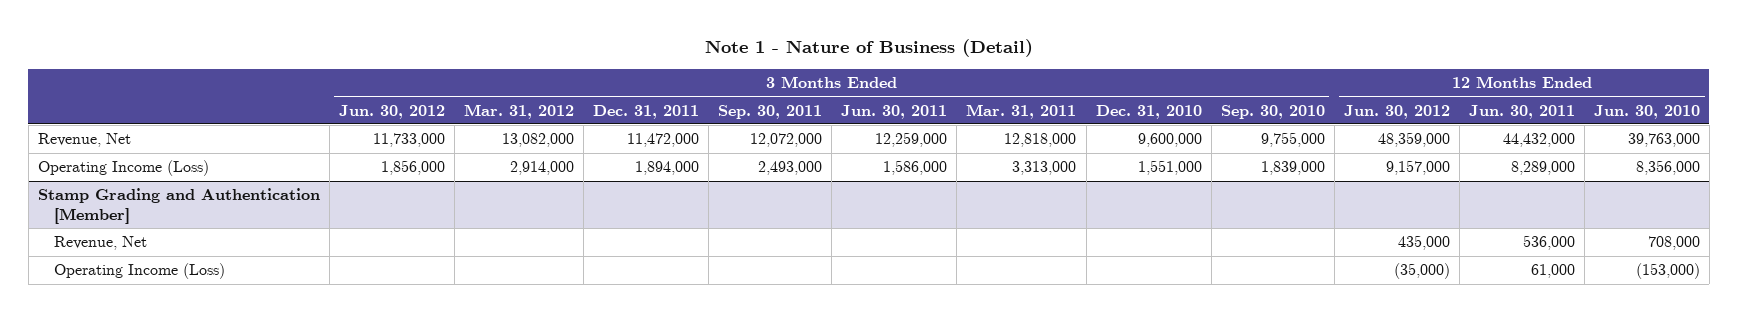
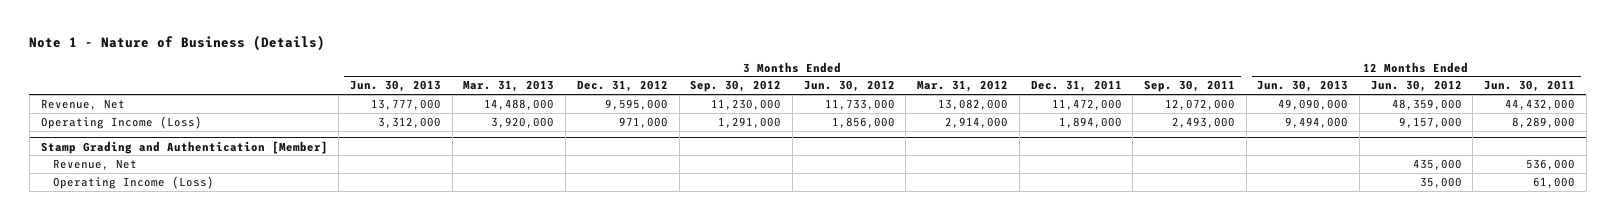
[704,39,1033,58] Note 1 - Nature of Business (Detail) -> [29,35,326,52] Note 1 - Nature of Business (Details)
[841,104,948,119] Jun. 30, 2011 -> none
[966,103,1077,119] Mar. 31, 2011 -> none
[1095,104,1202,119] Dec. 31, 2010 -> none
[1220,104,1325,119] Sep. 30, 2010 -> none
[1593,104,1700,119] Jun. 30, 2010 -> none
none -> [350,80,442,93] Jun. 30, 2013
none -> [463,80,555,93] Mar. 31, 2013
none -> [576,80,668,93] Dec. 31, 2012
none -> [690,80,782,93] Sep. 30, 2012
none -> [1257,80,1349,93] Jun. 30, 2013
[1393,263,1450,280] (35,000) -> [1419,176,1462,188] 35,000

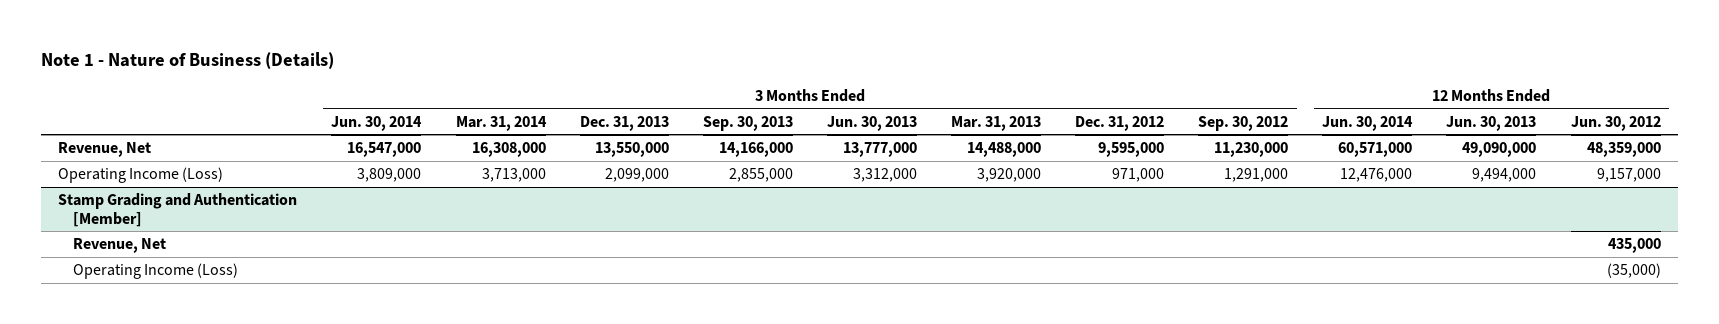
[803,80,895,93] Jun. 30, 2012 -> none
[917,80,1009,93] Mar. 31, 2012 -> none
[1030,80,1122,93] Dec. 31, 2011 -> none
[1143,80,1235,93] Sep. 30, 2011 -> none
[1484,80,1576,93] Jun. 30, 2011 -> none
none -> [331,115,423,131] Jun. 30, 2014
none -> [455,115,547,131] Mar. 31, 2014
none -> [579,115,669,131] Dec. 31, 2013
none -> [702,115,793,131] Sep. 30, 2013
none -> [1322,115,1414,131] Jun. 30, 2014
[1419,176,1462,188] 35,000 -> [1606,263,1661,279] (35,000)

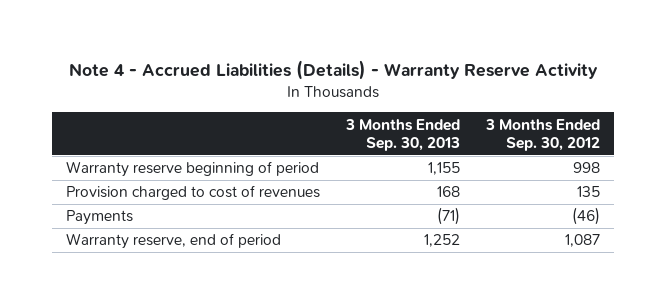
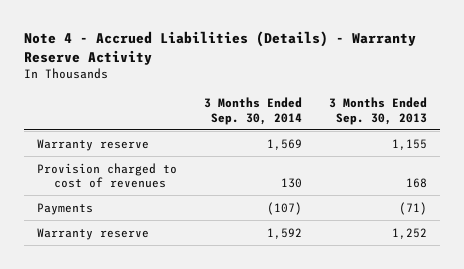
[485,118,601,151] 3 Months Ended Sep. 30, 2012 -> none
none -> [204,97,303,125] 3 Months Ended Sep. 30, 2014
[65,161,319,178] Warranty reserve beginning of period -> [37,138,150,151] Warranty reserve
[65,233,281,250] Warranty reserve, end of period -> [37,227,150,240] Warranty reserve

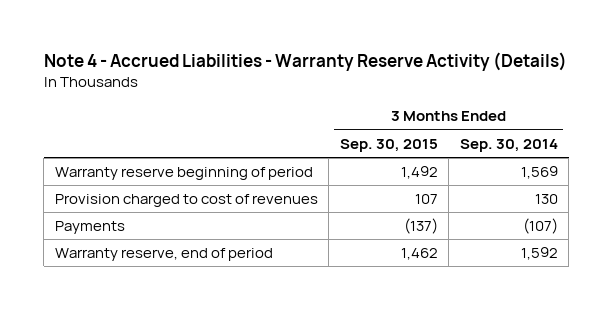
[23,30,416,65] Note 4 - Accrued Liabilities (Details) - Warranty Reserve Activity -> [43,52,567,72] Note 4 - Accrued Liabilities - Warranty Reserve Activity (Details)
[328,97,427,125] 3 Months Ended Sep. 30, 2013 -> none
none -> [339,138,438,152] Sep. 30, 2015
[37,138,150,151] Warranty reserve -> [54,167,313,181] Warranty reserve beginning of period
[37,227,150,240] Warranty reserve -> [54,248,273,262] Warranty reserve, end of period

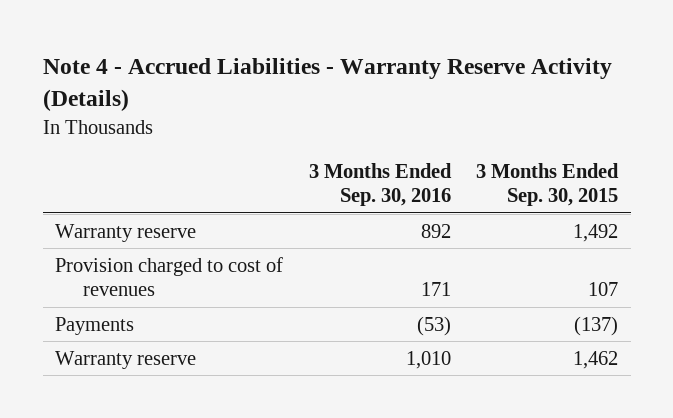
[459,138,558,152] Sep. 30, 2014 -> none
none -> [308,162,452,207] 3 Months Ended Sep. 30, 2016
[54,167,313,181] Warranty reserve beginning of period -> [55,223,197,242] Warranty reserve
[54,248,273,262] Warranty reserve, end of period -> [55,350,197,369] Warranty reserve

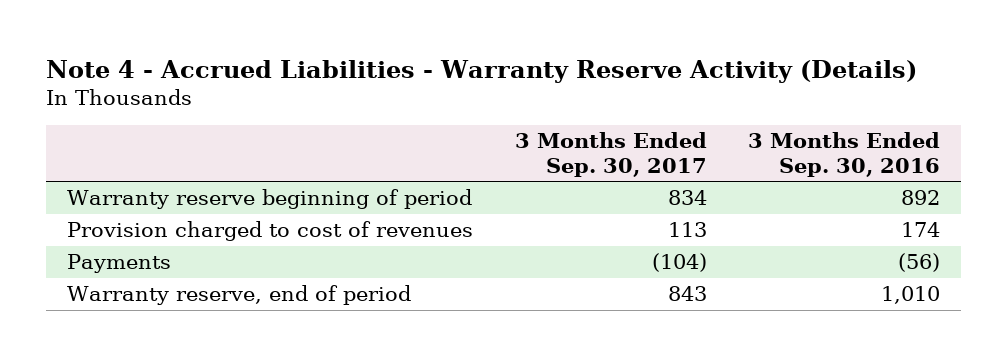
[476,162,620,207] 3 Months Ended Sep. 30, 2015 -> none
none -> [514,132,707,177] 3 Months Ended Sep. 30, 2017
[55,223,197,242] Warranty reserve -> [66,189,472,210] Warranty reserve beginning of period
[420,282,451,297] 171 -> [901,222,941,238] 174
[416,315,451,336] (53) -> [898,253,941,273] (56)
[55,350,197,369] Warranty reserve -> [66,285,411,306] Warranty reserve, end of period

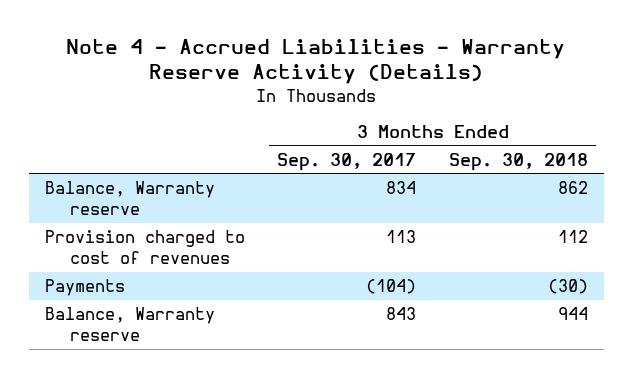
[748,132,941,177] 3 Months Ended Sep. 30, 2016 -> none
none -> [448,152,588,171] Sep. 30, 2018
[66,189,472,210] Warranty reserve beginning of period -> [44,181,215,216] Balance, Warranty reserve
[66,285,411,306] Warranty reserve, end of period -> [44,307,215,342] Balance, Warranty reserve

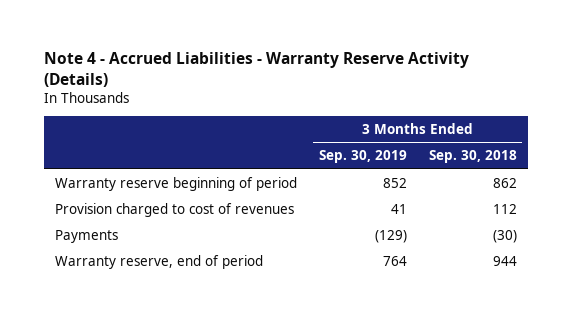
[277,152,417,171] Sep. 30, 2017 -> none
none -> [318,150,407,164] Sep. 30, 2019
[44,181,215,216] Balance, Warranty reserve -> [54,176,297,191] Warranty reserve beginning of period
[44,307,215,342] Balance, Warranty reserve -> [54,254,263,269] Warranty reserve, end of period

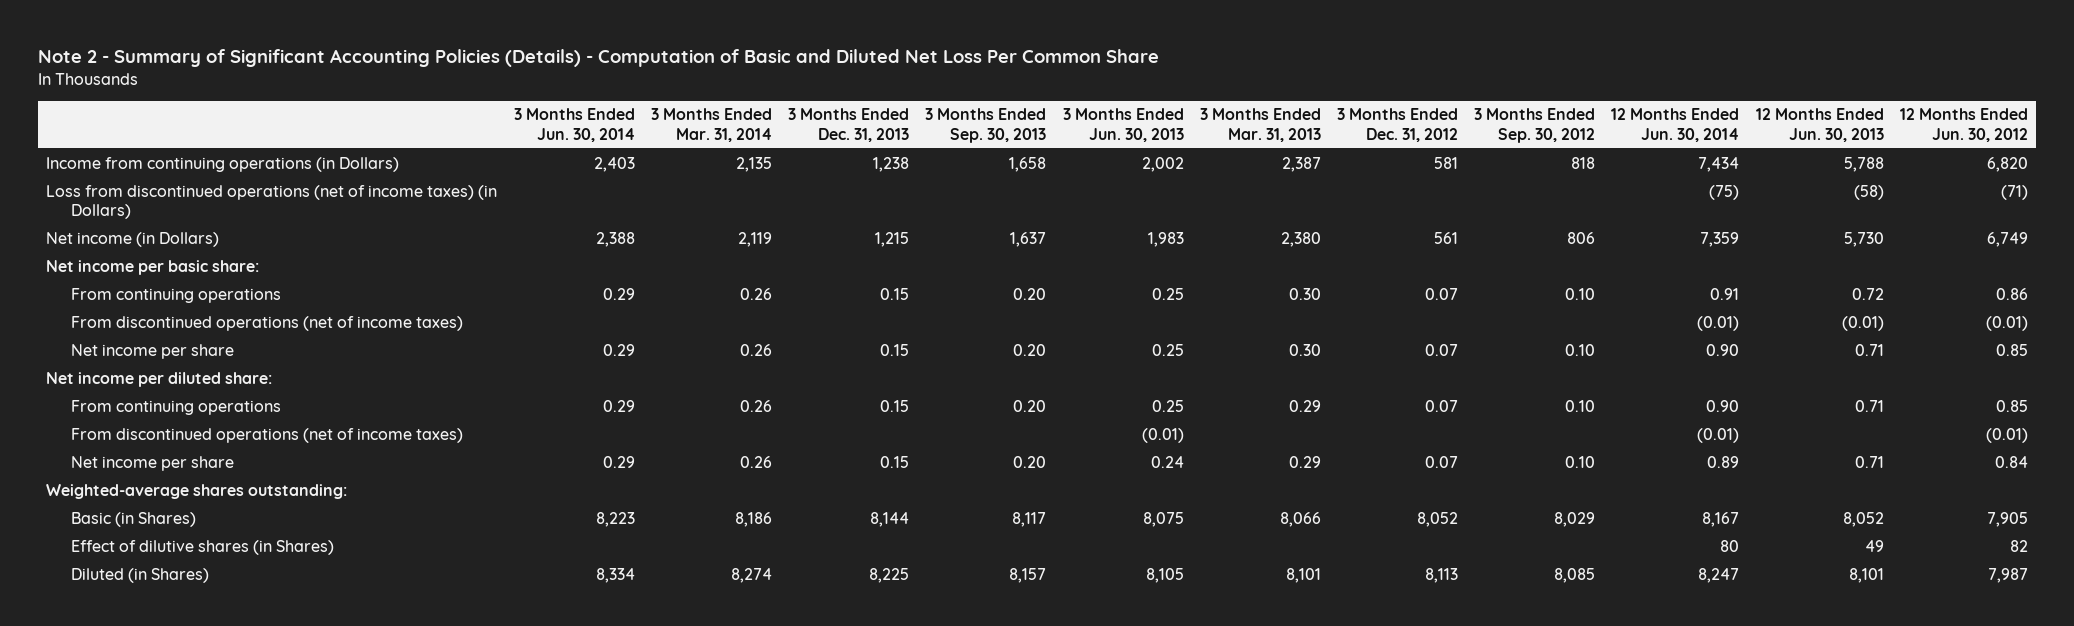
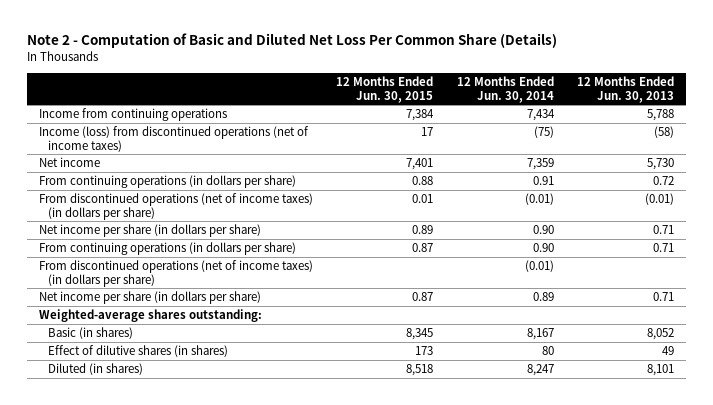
[38,48,1160,67] Note 2 - Summary of Significant Accounting Policies (Details) - Computation of Basic and Diluted Net Loss Per Common Share -> [27,33,558,49] Note 2 - Computation of Basic and Diluted Net Loss Per Common Share (Details)
[513,108,635,142] 3 Months Ended Jun. 30, 2014 -> none
[650,108,772,142] 3 Months Ended Mar. 31, 2014 -> none
[788,108,910,142] 3 Months Ended Dec. 31, 2013 -> none
[925,108,1047,143] 3 Months Ended Sep. 30, 2013 -> none
[1062,108,1184,142] 3 Months Ended Jun. 30, 2013 -> none
[1199,108,1321,142] 3 Months Ended Mar. 31, 2013 -> none
[1336,108,1458,142] 3 Months Ended Dec. 31, 2012 -> none
[1474,108,1596,143] 3 Months Ended Sep. 30, 2012 -> none
[1899,108,2028,142] 12 Months Ended Jun. 30, 2012 -> none
none -> [336,75,434,103] 12 Months Ended Jun. 30, 2015
[46,259,260,275] Net income per basic share: -> none
[46,371,273,387] Net income per diluted share: -> none
[46,156,400,172] Income from continuing operations (in Dollars) -> [39,108,228,122] Income from continuing operations
[46,184,498,220] Loss from discontinued operations (net of income taxes) (in Dollars) -> [39,126,310,152] Income (loss) from discontinued operations (net of income taxes)
[46,231,220,247] Net income (in Dollars) -> [39,157,101,168] Net income
[71,287,282,303] From continuing operations -> [39,175,297,189] From continuing operations (in dollars per share)
[71,315,464,331] From discontinued operations (net of income taxes) -> [39,193,314,220] From discontinued operations (net of income taxes) (in dollars per share)
[71,343,235,359] Net income per share -> [39,224,262,238] Net income per share (in dollars per share)
[71,399,282,415] From continuing operations -> [39,242,297,256] From continuing operations (in dollars per share)
[71,427,464,443] From discontinued operations (net of income taxes) -> [39,260,314,287] From discontinued operations (net of income taxes) (in dollars per share)
[71,455,235,471] Net income per share -> [39,291,262,305] Net income per share (in dollars per share)
[71,511,197,527] Basic (in Shares) -> [48,327,134,340] Basic (in shares)
[71,539,335,555] Effect of dilutive shares (in Shares) -> [48,345,229,358] Effect of dilutive shares (in shares)
[71,567,210,583] Diluted (in Shares) -> [48,363,144,376] Diluted (in shares)

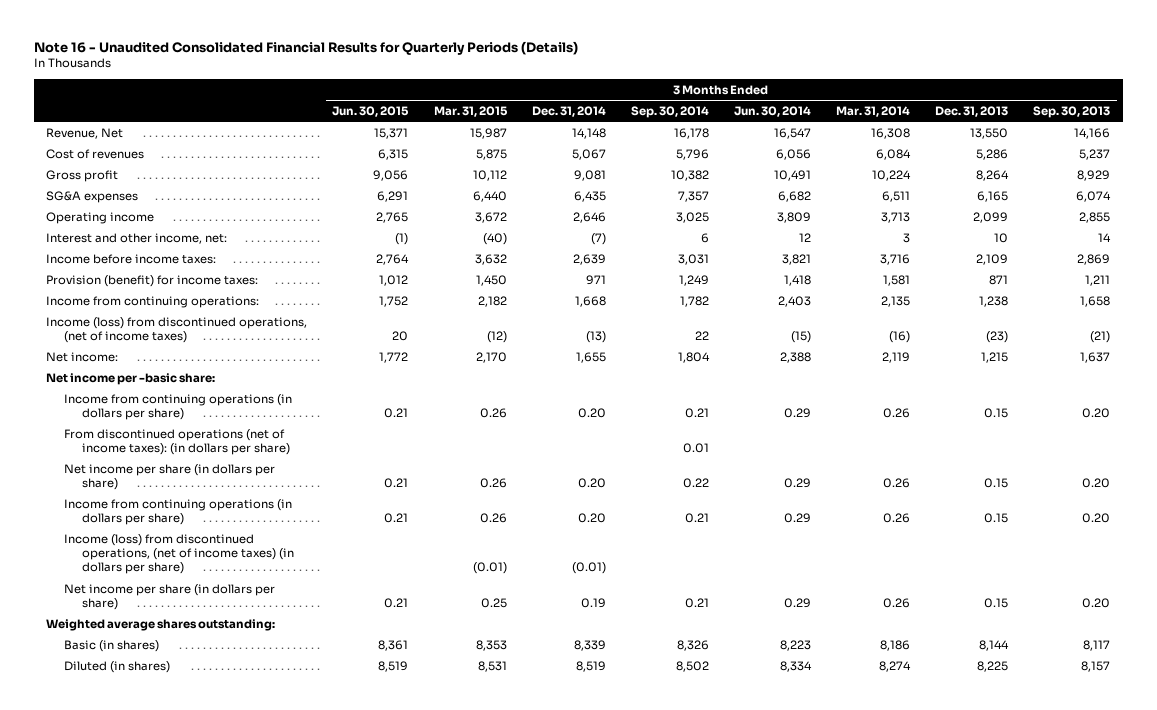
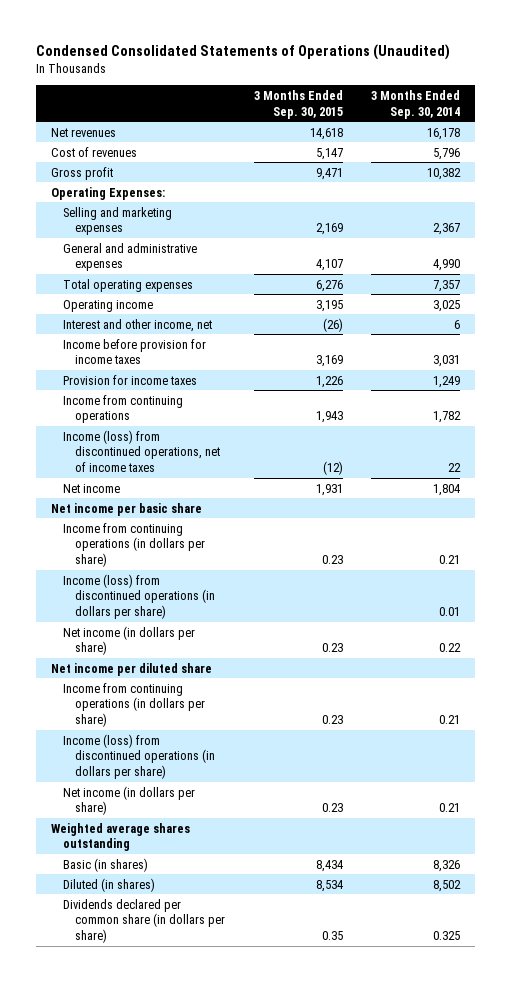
[33,40,578,55] Note 16 - Unaudited Consolidated Financial Results for Quarterly Periods (Details) -> [36,43,451,60] Condensed Consolidated Statements of Operations (Unaudited)
[332,105,410,117] Jun. 30, 2015 -> none
[433,105,508,117] Mar. 31, 2015 -> none
[531,105,606,117] Dec. 31, 2014 -> none
[734,105,812,117] Jun. 30, 2014 -> none
[836,105,911,117] Mar. 31, 2014 -> none
[935,105,1009,117] Dec. 31, 2013 -> none
[1033,105,1111,118] Sep. 30, 2013 -> none
none -> [253,90,343,119] 3 Months Ended Sep. 30, 2015
[46,127,124,139] Revenue, Net -> [50,127,116,137] Net revenues
none -> [50,186,165,200] Operating Expenses:
none -> [62,206,172,236] Selling and marketing expenses
none -> [62,242,197,272] General and administrative expenses
[46,190,139,203] SG&A expenses -> [62,278,193,292] Total operating expenses
[46,232,228,244] Interest and other income, net: -> [62,318,212,332] Interest and other income, net
[46,253,217,264] Income before income taxes: -> [62,338,206,365] Income before provision for income taxes
[46,274,259,287] Provision (benefit) for income taxes: -> [62,374,197,385] Provision for income taxes
[46,295,260,308] Income from continuing operations: -> [62,394,183,424] Income from continuing operations
[46,316,308,344] Income (loss) from discontinued operations, (net of income taxes) -> [62,429,220,472] Income (loss) from discontinued operations, net of income taxes
[46,351,119,362] Net income: -> [62,483,120,493] Net income
[46,372,216,385] Net income per -basic share: -> [50,502,202,516] Net income per basic share
[64,428,291,456] From discontinued operations (net of income taxes): (in dollars per share) -> [62,573,215,619] Income (loss) from discontinued operations (in dollars per share)
[64,463,276,491] Net income per share (in dollars per share) -> [62,625,195,656] Net income (in dollars per share)
none -> [50,662,212,676] Net income per diluted share
[64,533,295,575] Income (loss) from discontinued operations, (net of income taxes) (in dollars per share) -> [62,733,215,779] Income (loss) from discontinued operations (in dollars per share)
[64,583,276,611] Net income per share (in dollars per share) -> [62,785,195,816] Net income (in dollars per share)
[46,618,276,631] Weighted average shares outstanding: -> [50,822,190,852] Weighted average shares outstanding
none -> [62,898,225,943] Dividends declared per common share (in dollars per share)

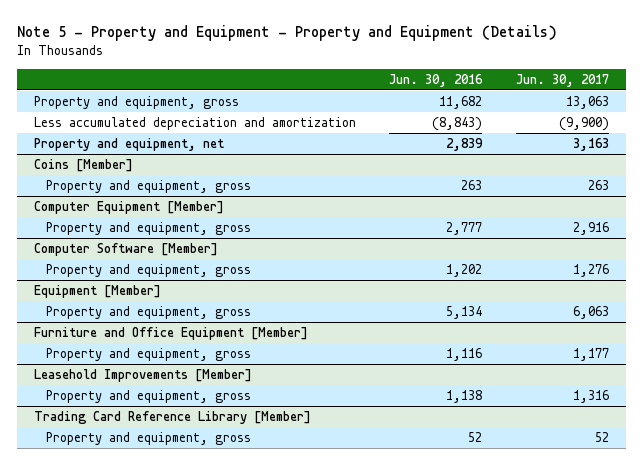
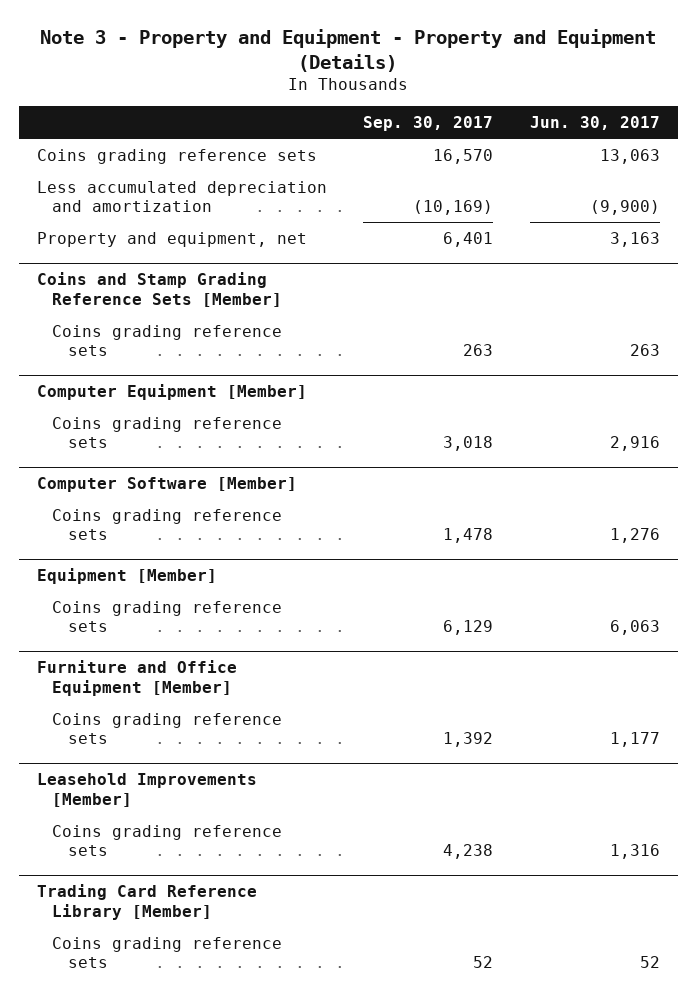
[16,25,557,42] Note 5 - Property and Equipment - Property and Equipment (Details) -> [40,28,657,72] Note 3 - Property and Equipment - Property and Equipment (Details)
[389,73,484,87] Jun. 30, 2016 -> none
none -> [363,116,494,132] Sep. 30, 2017
[33,96,239,110] Property and equipment, gross -> [37,148,318,164] Coins grading reference sets
[33,159,133,173] Coins [Member] -> none
none -> [37,272,283,307] Coins and Stamp Grading Reference Sets [Member]
[46,180,252,194] Property and equipment, gross -> [52,324,283,356] Coins grading reference sets
[46,222,252,236] Property and equipment, gross -> [52,416,283,448] Coins grading reference sets
[46,264,252,278] Property and equipment, gross -> [52,508,283,540] Coins grading reference sets
[46,306,252,320] Property and equipment, gross -> [52,600,283,632] Coins grading reference sets
[46,348,252,362] Property and equipment, gross -> [52,712,283,744] Coins grading reference sets
[46,390,252,404] Property and equipment, gross -> [52,824,283,856] Coins grading reference sets
[46,432,252,446] Property and equipment, gross -> [52,936,283,968] Coins grading reference sets

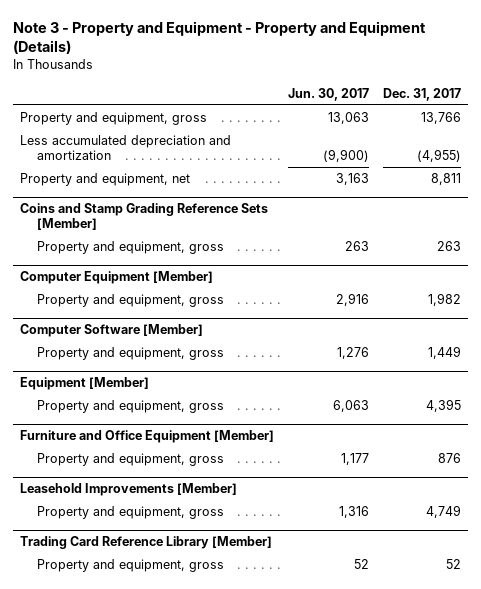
[363,116,494,132] Sep. 30, 2017 -> none
none -> [382,87,461,101] Dec. 31, 2017
[37,148,318,164] Coins grading reference sets -> [20,112,208,126] Property and equipment, gross
[52,324,283,356] Coins grading reference sets -> [37,241,225,255] Property and equipment, gross
[52,416,283,448] Coins grading reference sets -> [37,294,225,308] Property and equipment, gross
[52,508,283,540] Coins grading reference sets -> [37,347,225,361] Property and equipment, gross
[52,600,283,632] Coins grading reference sets -> [37,400,225,414] Property and equipment, gross
[52,712,283,744] Coins grading reference sets -> [37,453,225,467] Property and equipment, gross
[52,824,283,856] Coins grading reference sets -> [37,506,225,520] Property and equipment, gross
[52,936,283,968] Coins grading reference sets -> [37,559,225,573] Property and equipment, gross

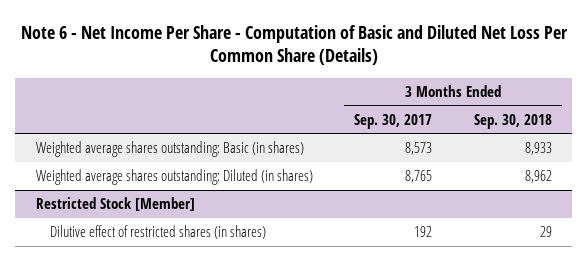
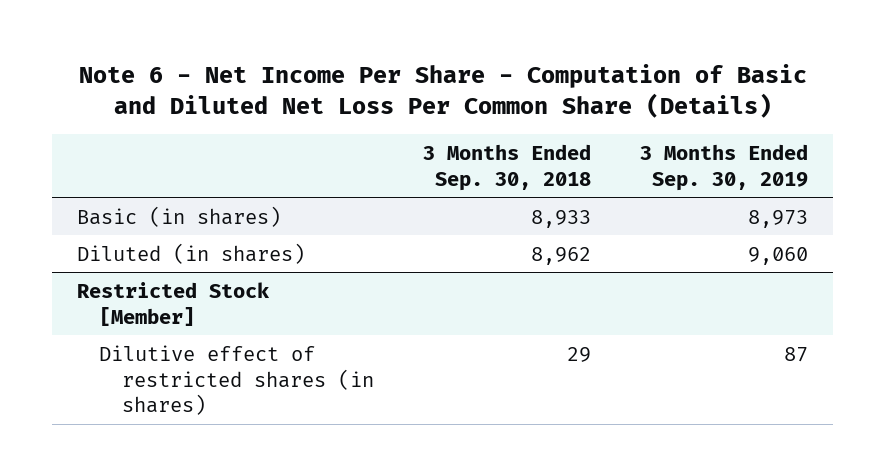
[354,113,433,129] Sep. 30, 2017 -> none
none -> [640,143,809,191] 3 Months Ended Sep. 30, 2019
[36,141,305,158] Weighted average shares outstanding: Basic (in shares) -> [76,205,281,227] Basic (in shares)
[36,169,314,186] Weighted average shares outstanding: Diluted (in shares) -> [76,242,305,264] Diluted (in shares)

